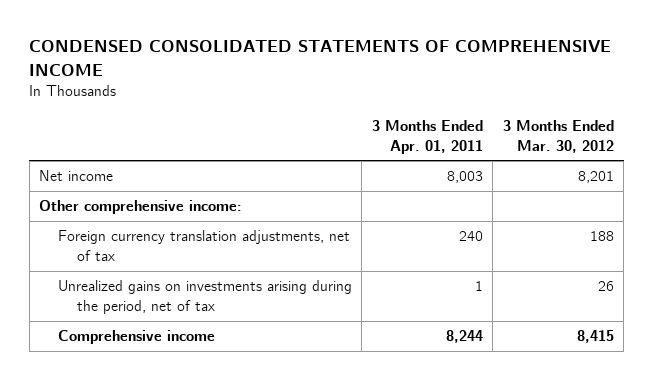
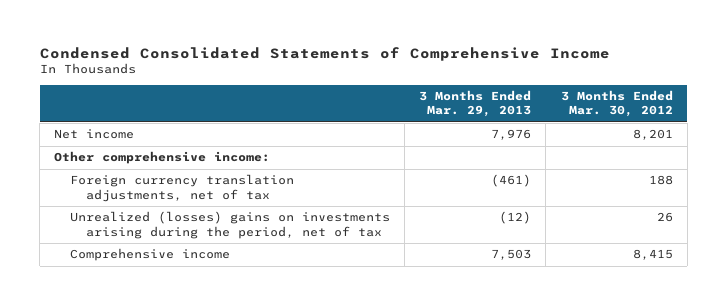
[29,40,612,76] CONDENSED CONSOLIDATED STATEMENTS OF COMPREHENSIVE INCOME -> [39,46,610,61] Condensed Consolidated Statements of Comprehensive Income
[371,120,483,154] 3 Months Ended Apr. 01, 2011 -> none
none -> [419,90,532,118] 3 Months Ended Mar. 29, 2013
[57,280,352,314] Unrealized gains on investments arising during the period, net of tax -> [70,211,391,239] Unrealized (losses) gains on investments arising during the period, net of tax

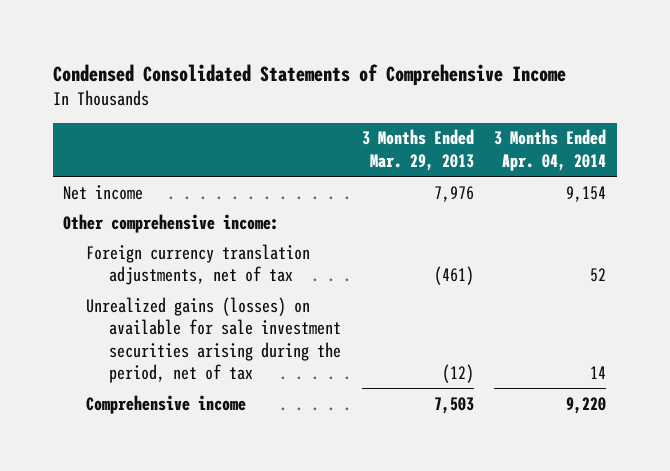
[560,90,673,118] 3 Months Ended Mar. 30, 2012 -> none
none -> [494,129,607,172] 3 Months Ended Apr. 04, 2014
[70,211,391,239] Unrealized (losses) gains on investments arising during the period, net of tax -> [86,296,342,384] Unrealized gains (losses) on available for sale investment securities arising during the period, net of tax

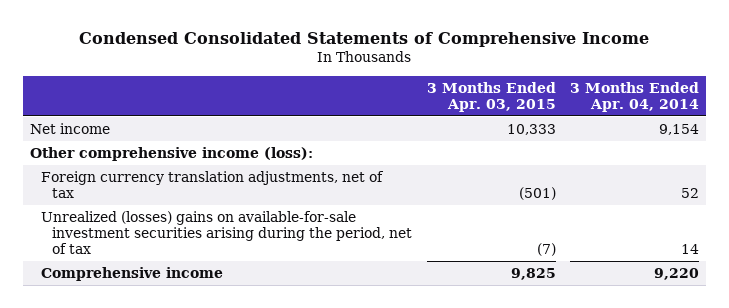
[361,129,474,172] 3 Months Ended Mar. 29, 2013 -> none
none -> [426,81,556,112] 3 Months Ended Apr. 03, 2015
[63,213,280,233] Other comprehensive income: -> [29,146,313,161] Other comprehensive income (loss):
[86,296,342,384] Unrealized gains (losses) on available for sale investment securities arising during the period, net of tax -> [41,210,413,255] Unrealized (losses) gains on available-for-sale investment securities arising during the period, net of tax

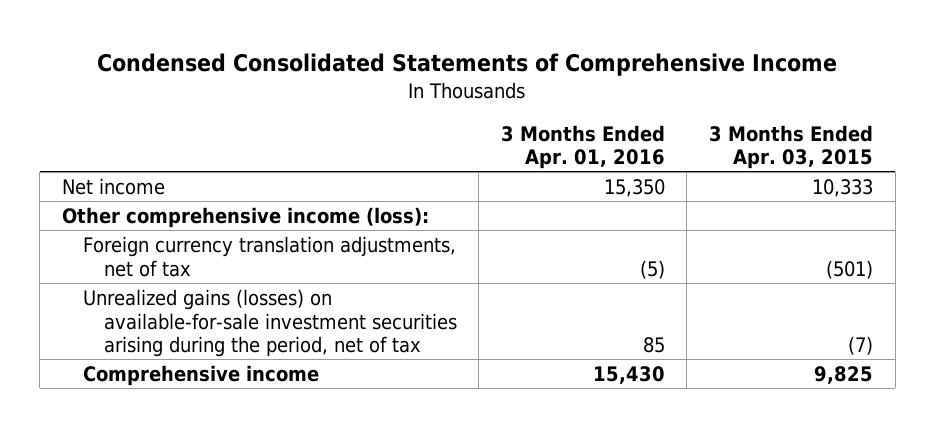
[569,81,699,112] 3 Months Ended Apr. 04, 2014 -> none
none -> [500,124,665,170] 3 Months Ended Apr. 01, 2016
[41,210,413,255] Unrealized (losses) gains on available-for-sale investment securities arising during the period, net of tax -> [82,289,457,357] Unrealized gains (losses) on available-for-sale investment securities arising during the period, net of tax

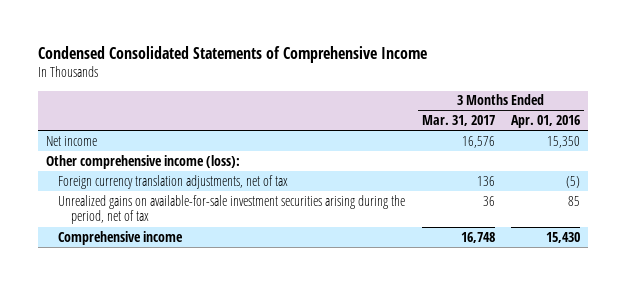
[709,124,874,170] 3 Months Ended Apr. 03, 2015 -> none
none -> [421,115,495,127] Mar. 31, 2017
[82,289,457,357] Unrealized gains (losses) on available-for-sale investment securities arising during the period, net of tax -> [58,194,406,225] Unrealized gains on available-for-sale investment securities arising during the period, net of tax

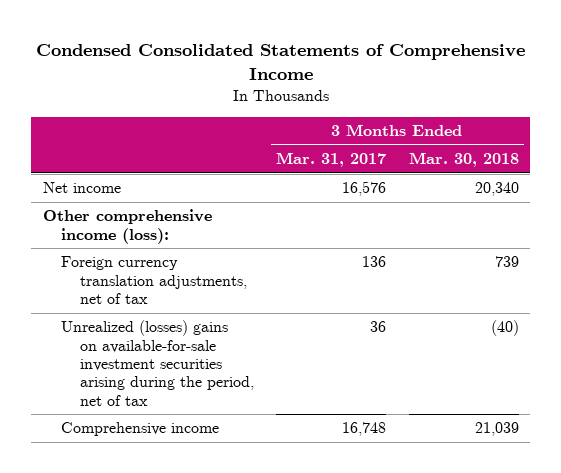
[511,115,581,129] Apr. 01, 2016 -> none
none -> [408,152,519,168] Mar. 30, 2018
[58,194,406,225] Unrealized gains on available-for-sale investment securities arising during the period, net of tax -> [61,320,255,406] Unrealized (losses) gains on available-for-sale investment securities arising during the period, net of tax

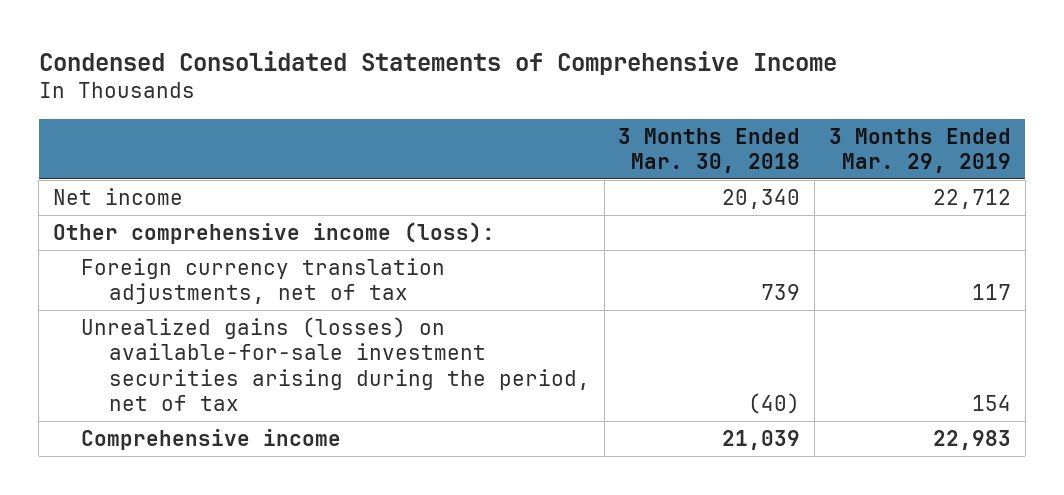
[276,152,387,168] Mar. 31, 2017 -> none
none -> [828,127,1011,174] 3 Months Ended Mar. 29, 2019
[61,320,255,406] Unrealized (losses) gains on available-for-sale investment securities arising during the period, net of tax -> [81,316,590,412] Unrealized gains (losses) on available-for-sale investment securities arising during the period, net of tax

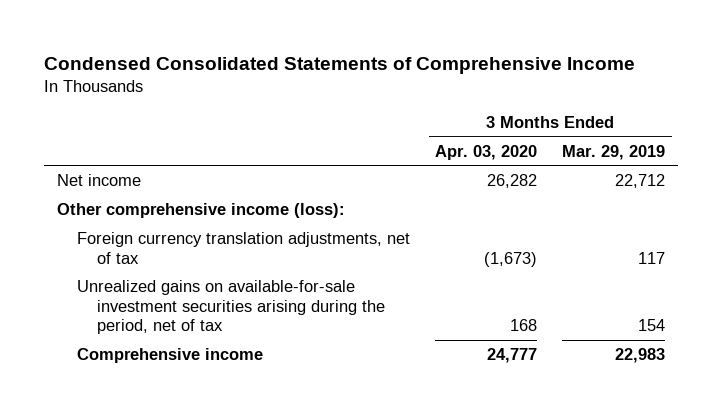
[618,127,801,174] 3 Months Ended Mar. 30, 2018 -> none
none -> [435,144,538,160] Apr. 03, 2020
[81,316,590,412] Unrealized gains (losses) on available-for-sale investment securities arising during the period, net of tax -> [76,279,385,335] Unrealized gains on available-for-sale investment securities arising during the period, net of tax

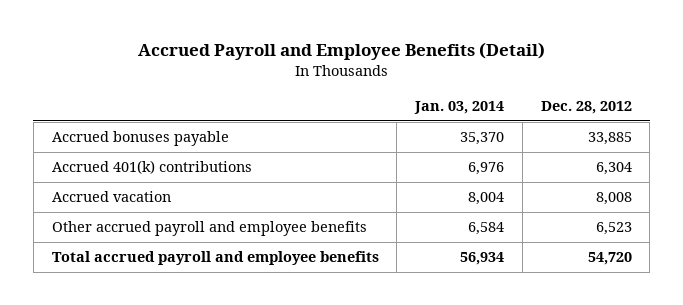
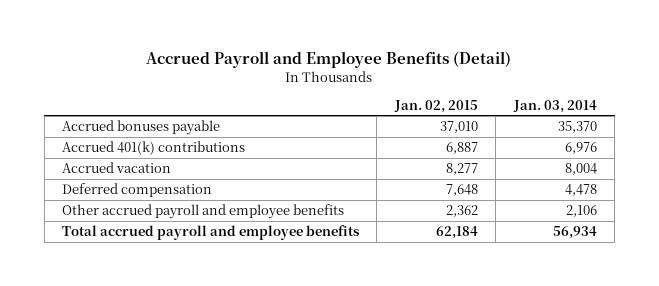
[540,101,632,115] Dec. 28, 2012 -> none
none -> [393,99,478,113] Jan. 02, 2015
none -> [61,183,212,198] Deferred compensation
[468,222,505,236] 6,584 -> [565,205,597,218] 2,106

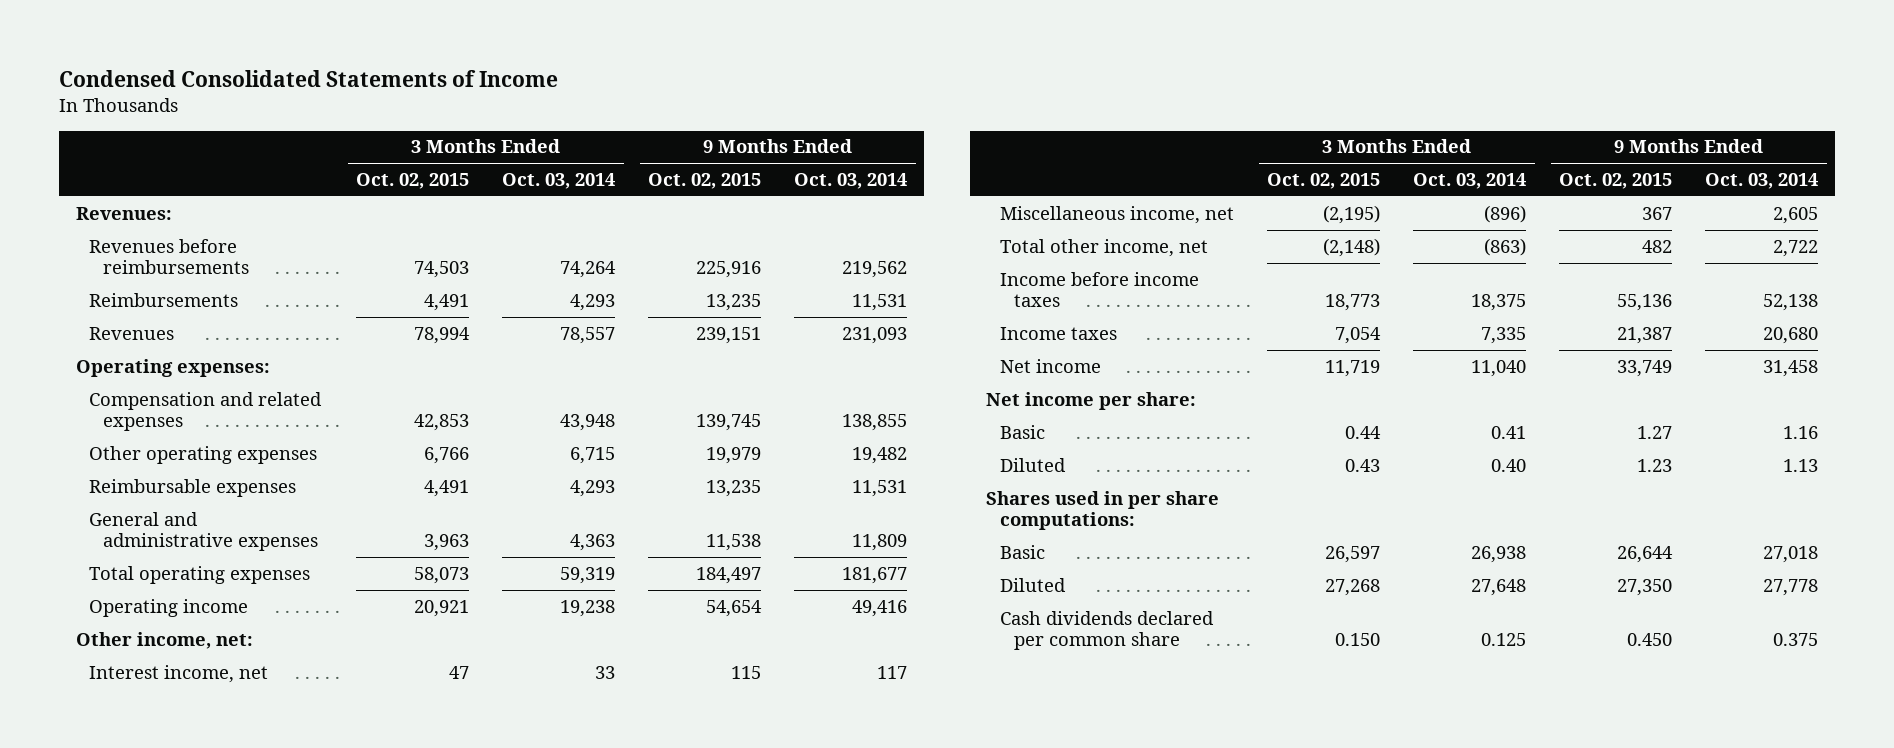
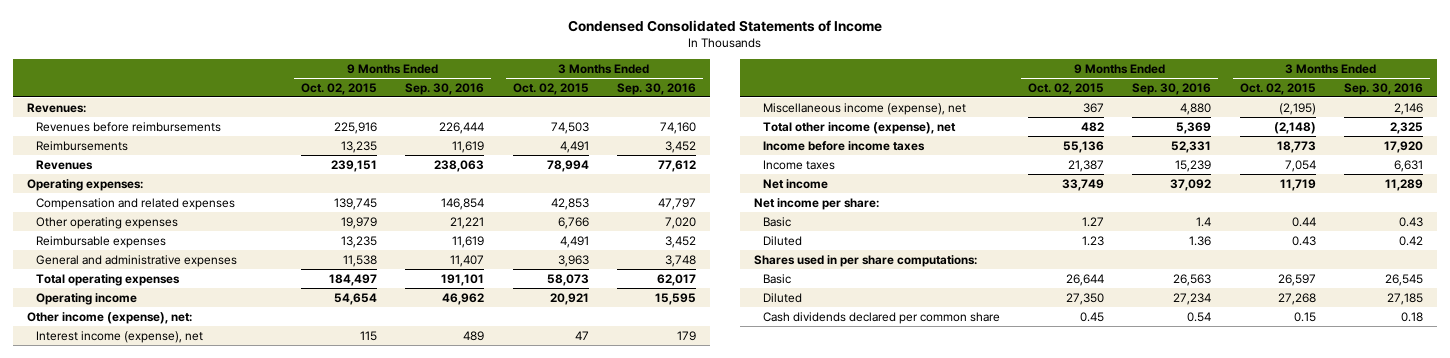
[502,172,616,189] Oct. 03, 2014 -> none
[794,172,908,189] Oct. 03, 2014 -> none
none -> [405,82,485,95] Sep. 30, 2016
none -> [616,82,696,95] Sep. 30, 2016
[75,631,253,649] Other income, net: -> [26,311,192,324] Other income (expense), net:
[89,664,269,683] Interest income, net -> [36,330,204,343] Interest income (expense), net
[1000,205,1235,224] Miscellaneous income, net -> [763,102,967,115] Miscellaneous income (expense), net
[1000,238,1209,257] Total other income, net -> [763,121,957,134] Total other income (expense), net
[1335,633,1381,647] 0.150 -> [1293,311,1316,322] 0.15
[1627,633,1673,647] 0.450 -> [1080,311,1105,322] 0.45

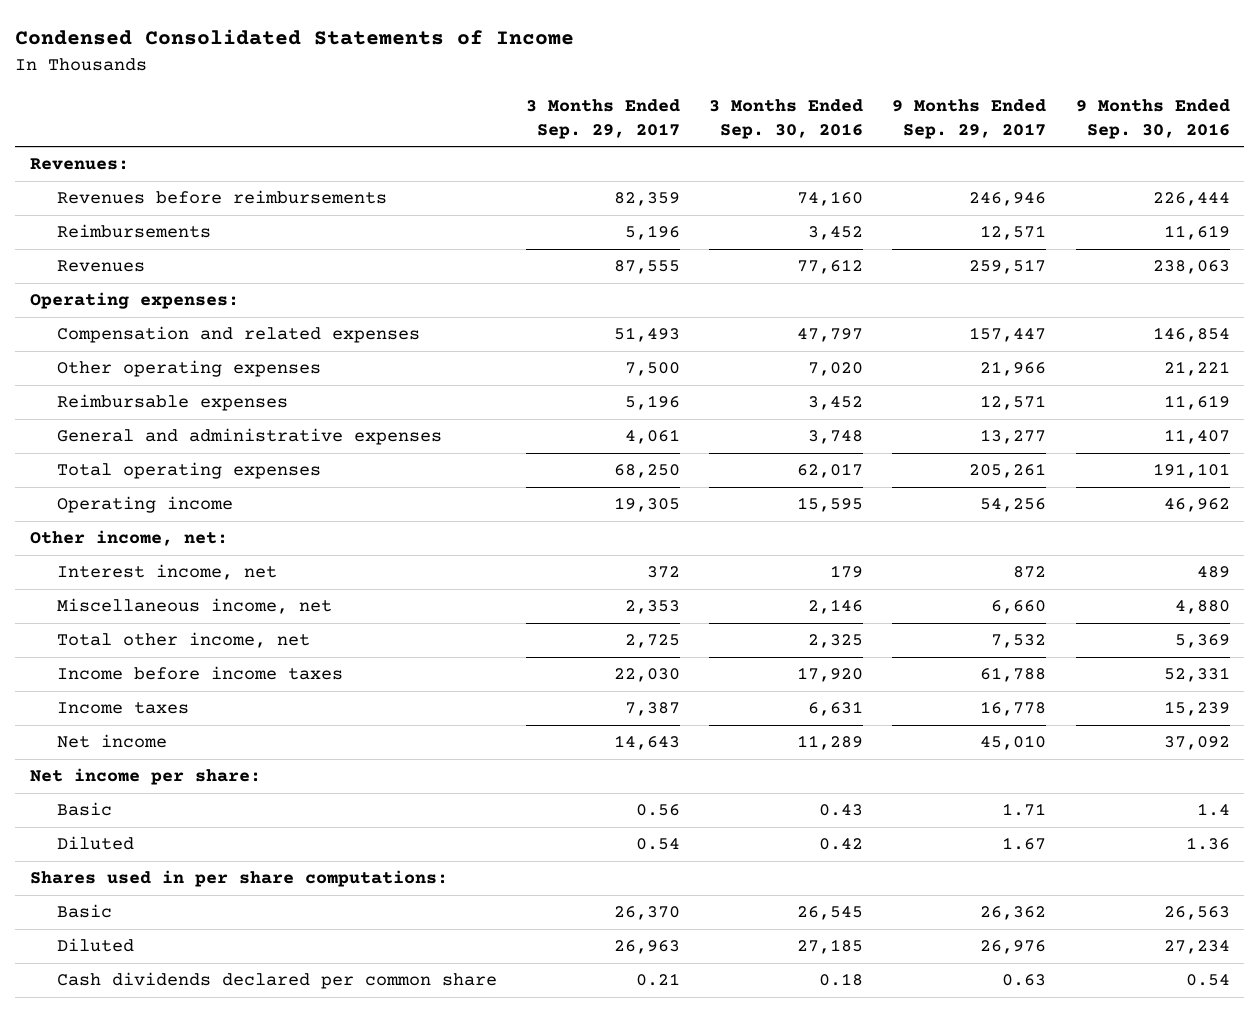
[301,82,378,95] Oct. 02, 2015 -> none
[512,82,589,95] Oct. 02, 2015 -> none
none -> [526,98,681,139] 3 Months Ended Sep. 29, 2017
none -> [892,98,1047,139] 9 Months Ended Sep. 29, 2017
[26,311,192,324] Other income (expense), net: -> [29,530,228,547] Other income, net:
[36,330,204,343] Interest income (expense), net -> [57,564,278,581] Interest income, net
[763,102,967,115] Miscellaneous income (expense), net -> [57,598,333,615] Miscellaneous income, net
[763,121,957,134] Total other income (expense), net -> [57,632,311,649] Total other income, net

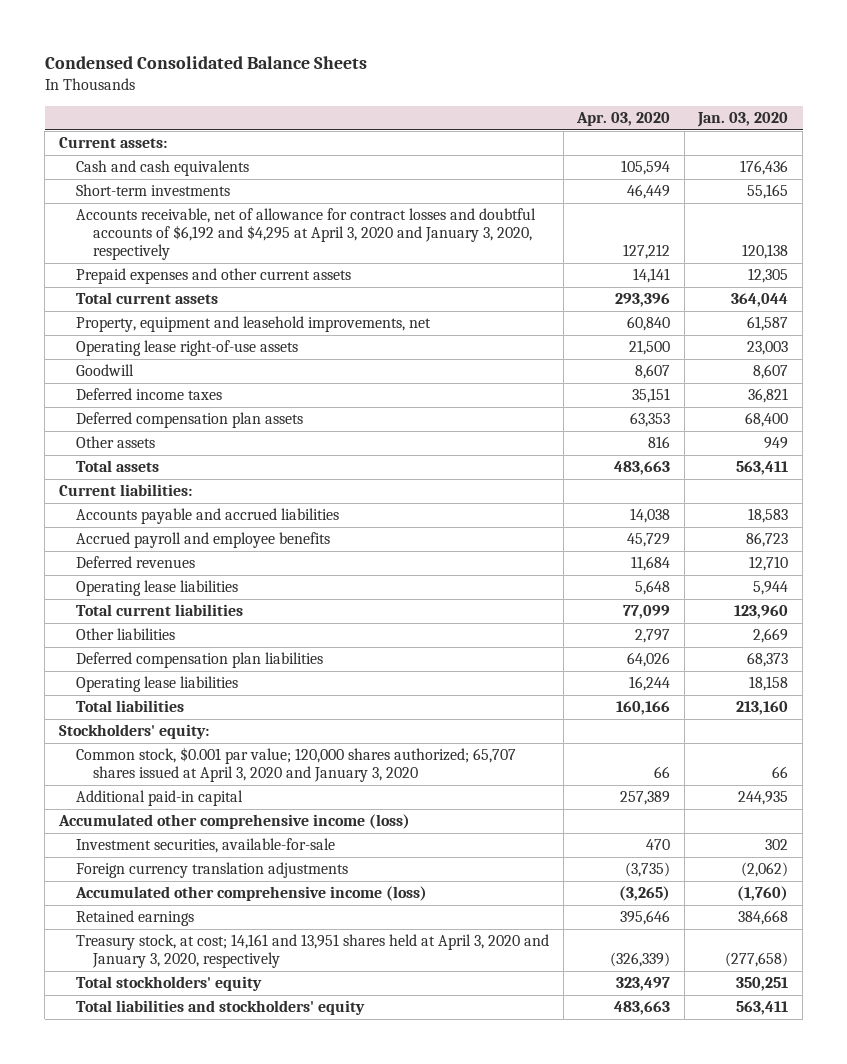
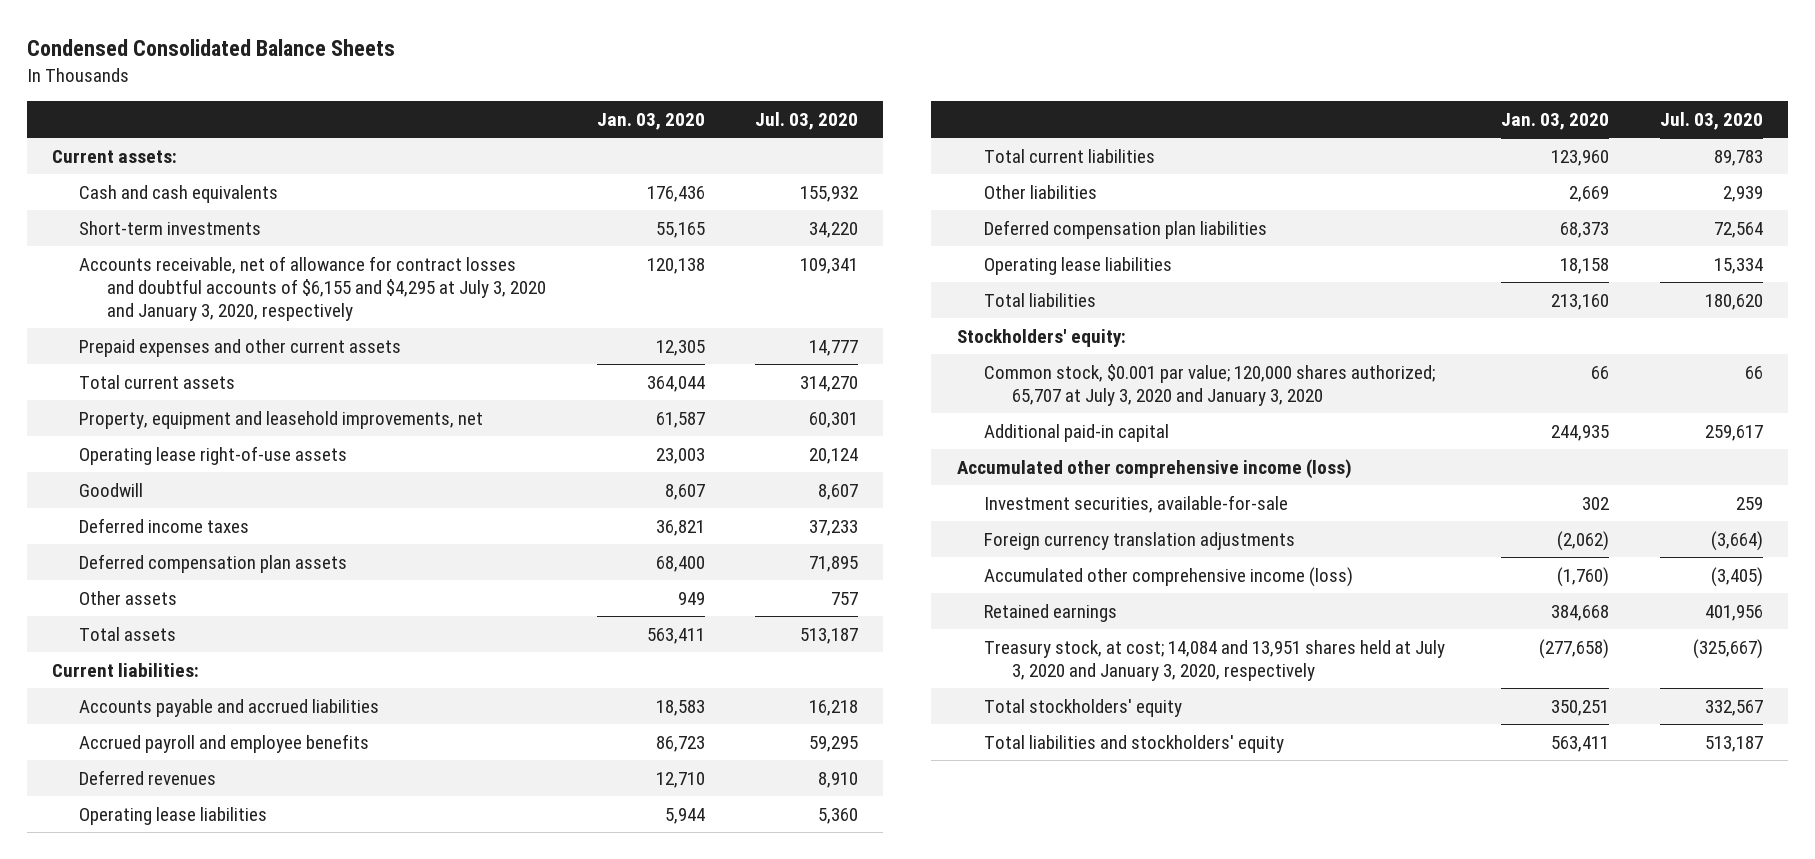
[576,112,671,127] Apr. 03, 2020 -> none
none -> [755,112,859,131] Jul. 03, 2020
[76,208,537,261] Accounts receivable, net of allowance for contract losses and doubtful accounts of $6,192 and $4,295 at April 3, 2020 and January 3, 2020, respectively -> [79,255,547,321] Accounts receivable, net of allowance for contract losses and doubtful accounts of $6,155 and $4,295 at July 3, 2020 and January 3, 2020, respectively
[76,747,517,783] Common stock, $0.001 par value; 120,000 shares authorized; 65,707 shares issued at April 3, 2020 and January 3, 2020 -> [984,363,1436,406] Common stock, $0.001 par value; 120,000 shares authorized; 65,707 at July 3, 2020 and January 3, 2020
[76,934,550,969] Treasury stock, at cost; 14,161 and 13,951 shares held at April 3, 2020 and January 3, 2020, respectively -> [984,639,1446,681] Treasury stock, at cost; 14,084 and 13,951 shares held at July 3, 2020 and January 3, 2020, respectively

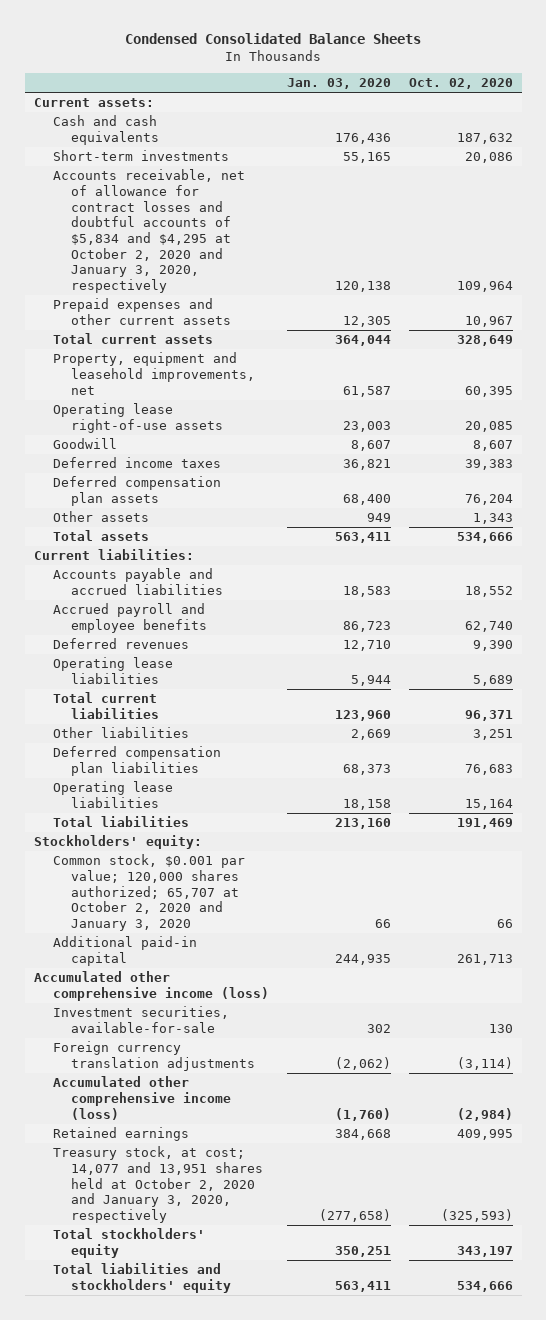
[755,112,859,131] Jul. 03, 2020 -> none
none -> [408,78,513,90] Oct. 02, 2020
[79,255,547,321] Accounts receivable, net of allowance for contract losses and doubtful accounts of $6,155 and $4,295 at July 3, 2020 and January 3, 2020, respectively -> [52,169,245,294] Accounts receivable, net of allowance for contract losses and doubtful accounts of $5,834 and $4,295 at October 2, 2020 and January 3, 2020, respectively
[984,363,1436,406] Common stock, $0.001 par value; 120,000 shares authorized; 65,707 at July 3, 2020 and January 3, 2020 -> [52,854,245,931] Common stock, $0.001 par value; 120,000 shares authorized; 65,707 at October 2, 2020 and January 3, 2020
[984,639,1446,681] Treasury stock, at cost; 14,084 and 13,951 shares held at July 3, 2020 and January 3, 2020, respectively -> [52,1146,264,1223] Treasury stock, at cost; 14,077 and 13,951 shares held at October 2, 2020 and January 3, 2020, respectively

